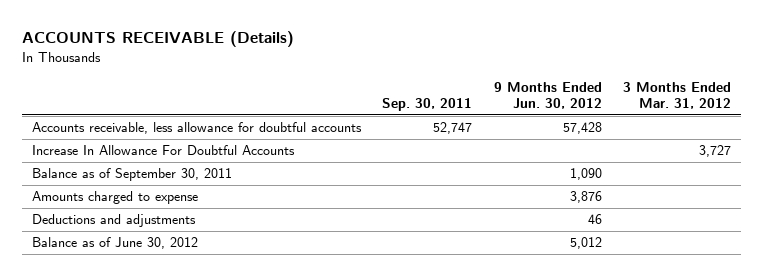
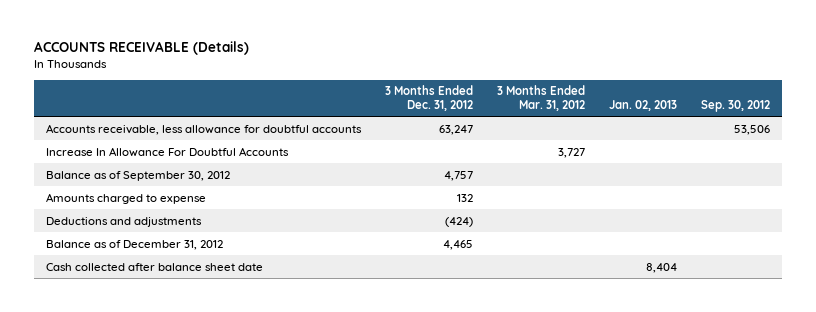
[382,98,473,112] Sep. 30, 2011 -> none
[493,81,602,110] 9 Months Ended Jun. 30, 2012 -> none
none -> [384,85,473,112] 3 Months Ended Dec. 31, 2012
none -> [609,100,678,112] Jan. 02, 2013
none -> [701,100,771,113] Sep. 30, 2012
[32,168,233,182] Balance as of September 30, 2011 -> [45,170,230,181] Balance as of September 30, 2012
[32,237,199,250] Balance as of June 30, 2012 -> [45,239,223,250] Balance as of December 31, 2012
none -> [45,262,263,271] Cash collected after balance sheet date

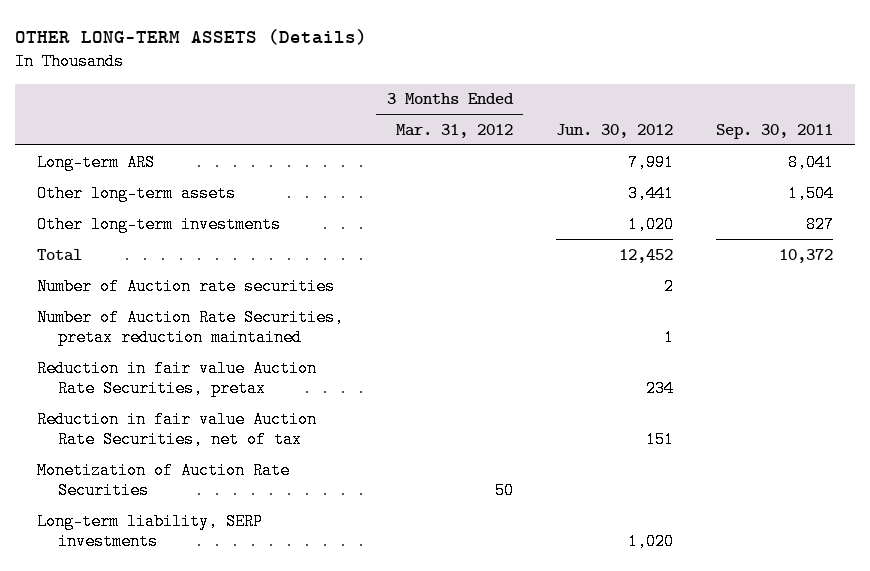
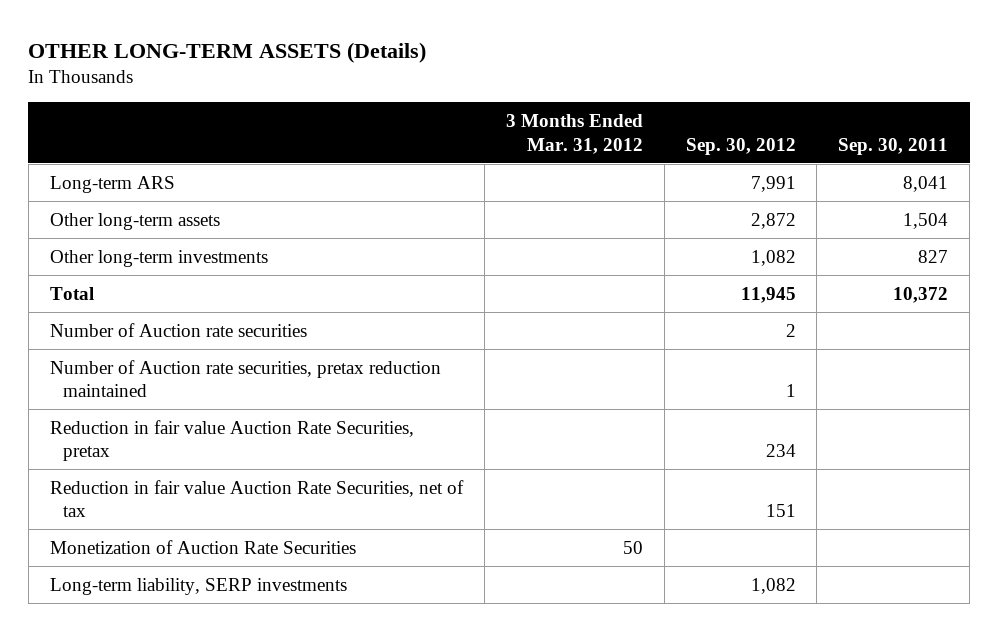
[555,123,673,138] Jun. 30, 2012 -> none
none -> [685,137,796,155] Sep. 30, 2012
[37,308,345,346] Number of Auction Rate Securities, pretax reduction maintained -> [49,359,441,398] Number of Auction rate securities, pretax reduction maintained

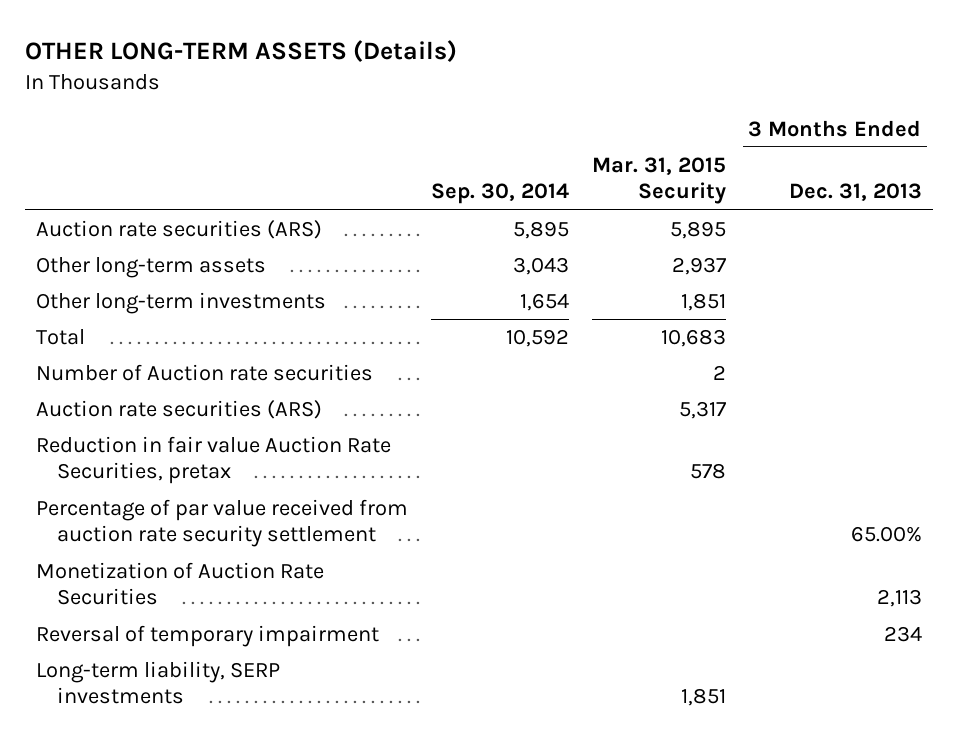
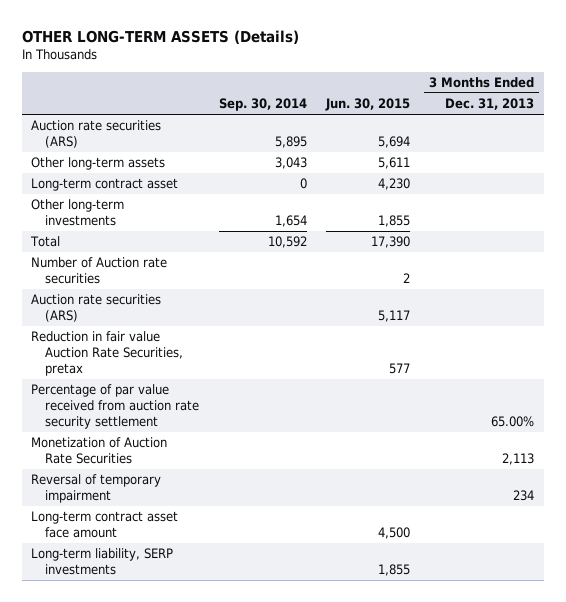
[591,157,726,205] Mar. 31, 2015 Security -> none
none -> [324,98,410,112] Jun. 30, 2015
none -> [31,178,179,192] Long-term contract asset
none -> [31,511,179,539] Long-term contract asset face amount

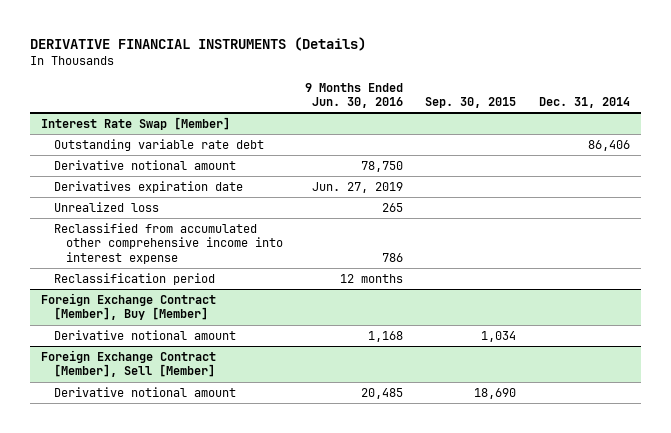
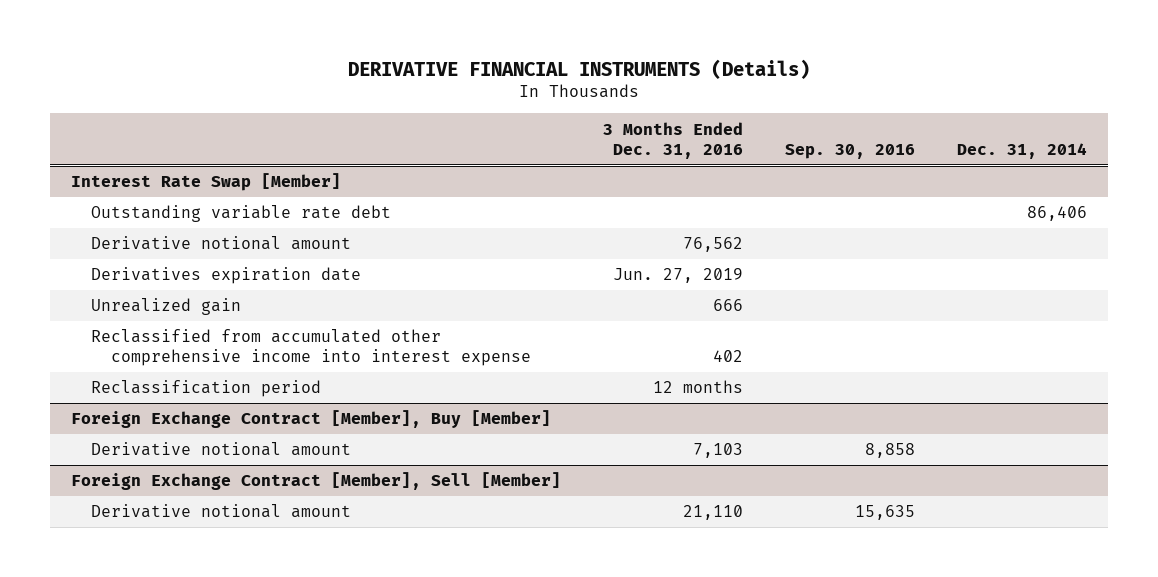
[305,82,404,109] 9 Months Ended Jun. 30, 2016 -> none
[425,97,517,109] Sep. 30, 2015 -> none
none -> [603,121,744,159] 3 Months Ended Dec. 31, 2016
none -> [785,143,916,159] Sep. 30, 2016
[53,202,159,213] Unrealized loss -> [91,298,242,316] Unrealized gain

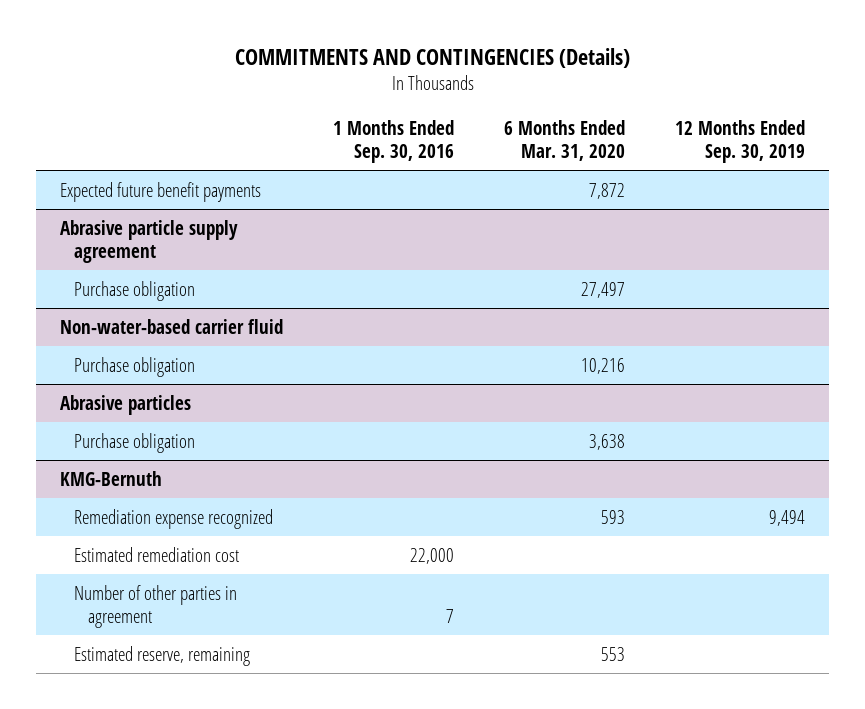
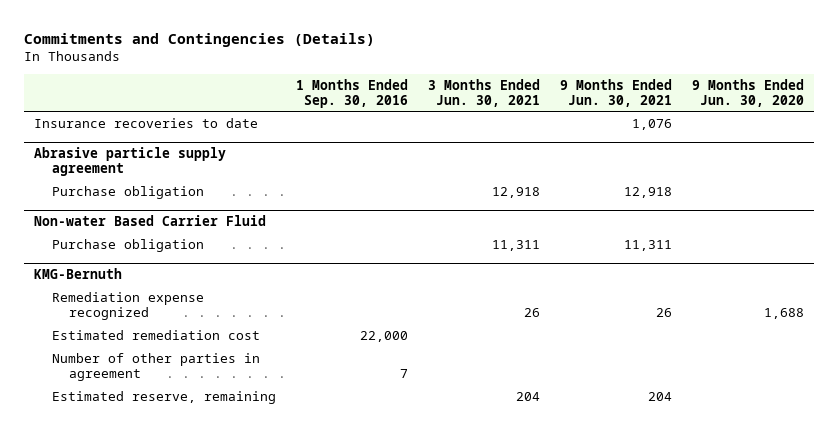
[234,47,630,68] COMMITMENTS AND CONTINGENCIES (Details) -> [24,32,376,47] Commitments and Contingencies (Details)
[503,119,625,161] 6 Months Ended Mar. 31, 2020 -> none
[674,119,805,163] 12 Months Ended Sep. 30, 2019 -> none
none -> [427,78,540,107] 3 Months Ended Jun. 30, 2021
none -> [559,78,672,107] 9 Months Ended Jun. 30, 2021
none -> [691,78,804,107] 9 Months Ended Jun. 30, 2020
[60,181,262,202] Expected future benefit payments -> none
none -> [34,117,259,128] Insurance recoveries to date
[60,318,284,334] Non-water-based carrier fluid -> [34,215,267,227] Non-water Based Carrier Fluid
[60,394,192,415] Abrasive particles -> none
[74,432,196,453] Purchase obligation -> none

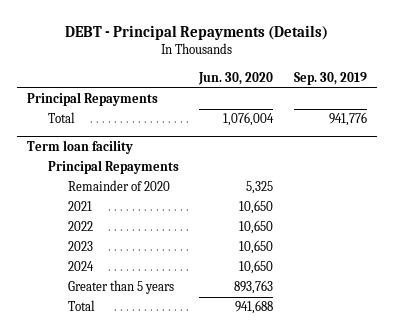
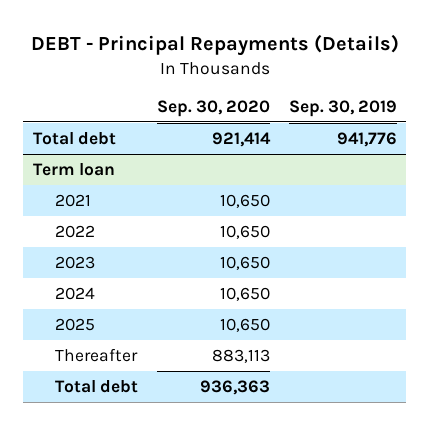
[198,71,274,85] Jun. 30, 2020 -> none
none -> [156,99,270,117] Sep. 30, 2020
[27,92,159,107] Principal Repayments -> none
[47,160,179,175] Principal Repayments -> none
[68,180,171,192] Remainder of 2020 -> none
[47,112,75,124] Total -> [32,131,116,145] Total debt
[27,140,134,155] Term loan facility -> [32,162,115,176] Term loan
[68,280,175,295] Greater than 5 years -> none
none -> [55,317,96,331] 2025
none -> [55,347,139,362] Thereafter
[68,300,96,312] Total -> [55,379,139,393] Total debt

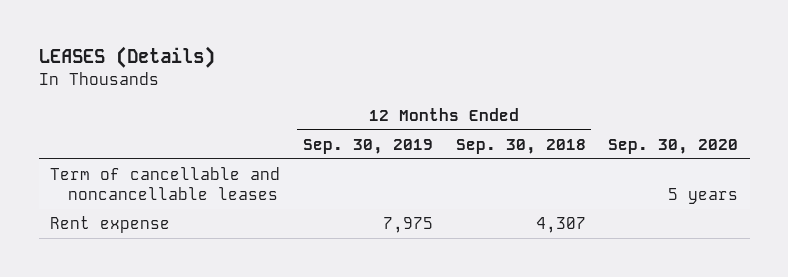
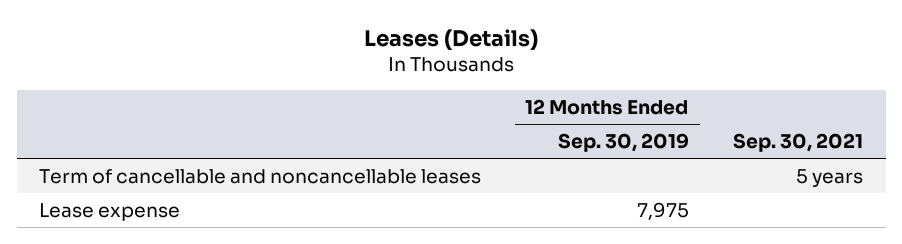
[38,46,215,69] LEASES (Details) -> [364,28,539,50] Leases (Details)
[455,138,586,154] Sep. 30, 2018 -> none
[608,138,739,154] Sep. 30, 2020 -> none
none -> [733,133,864,153] Sep. 30, 2021
[49,215,170,233] Rent expense -> [39,202,181,221] Lease expense

